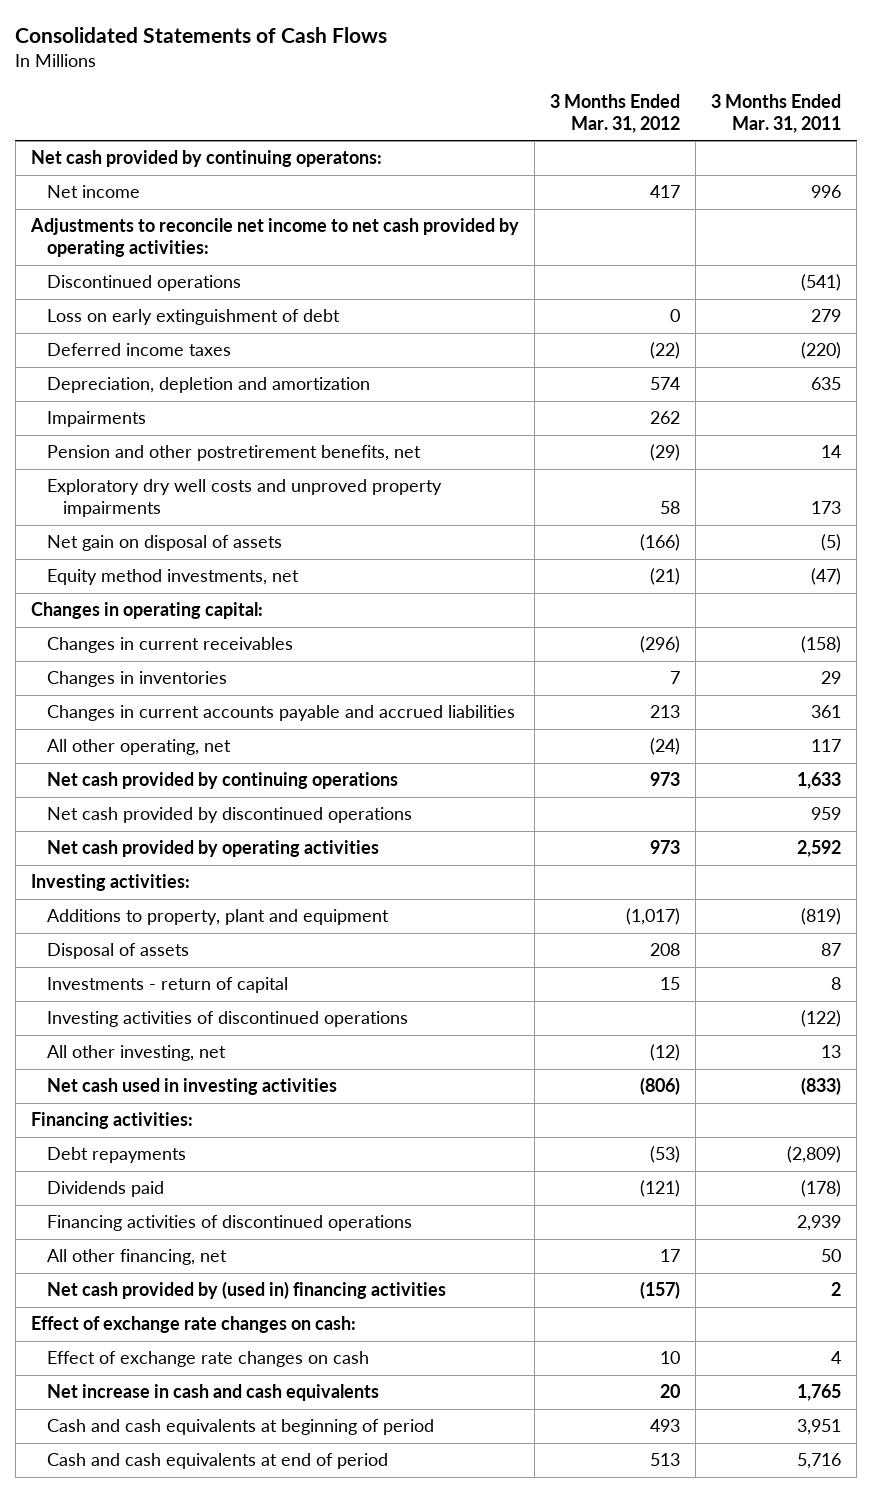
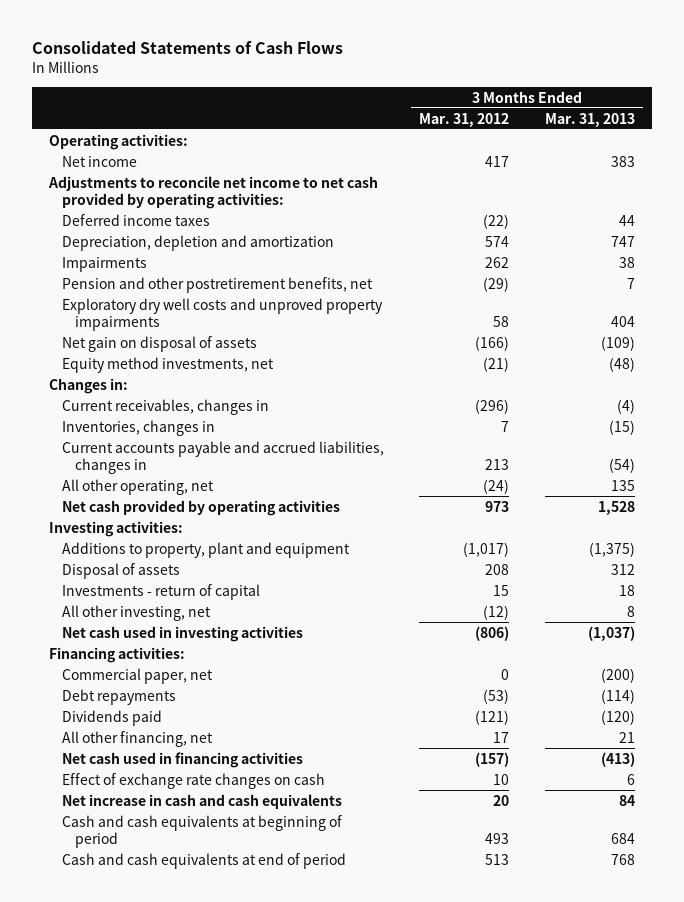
[711,94,842,133] 3 Months Ended Mar. 31, 2011 -> none
none -> [544,112,635,127] Mar. 31, 2013
[30,150,382,168] Net cash provided by continuing operatons: -> [49,133,189,150] Operating activities:
[46,275,241,292] Discontinued operations -> none
[46,309,340,326] Loss on early extinguishment of debt -> none
[30,602,263,620] Changes in operating capital: -> [49,377,129,394] Changes in:
[46,637,293,654] Changes in current receivables -> [62,398,270,415] Current receivables, changes in
[46,671,227,688] Changes in inventories -> [62,419,216,436] Inventories, changes in
[46,705,515,722] Changes in current accounts payable and accrued liabilities -> [62,440,385,474] Current accounts payable and accrued liabilities, changes in
[46,772,398,790] Net cash provided by continuing operations -> none
[46,807,412,824] Net cash provided by discontinued operations -> none
[46,1011,408,1028] Investing activities of discontinued operations -> none
none -> [62,667,214,684] Commercial paper, net
[46,1215,412,1232] Financing activities of discontinued operations -> none
[30,1316,356,1334] Effect of exchange rate changes on cash: -> none
[46,1281,446,1300] Net cash provided by (used in) financing activities -> [62,751,304,768] Net cash used in financing activities

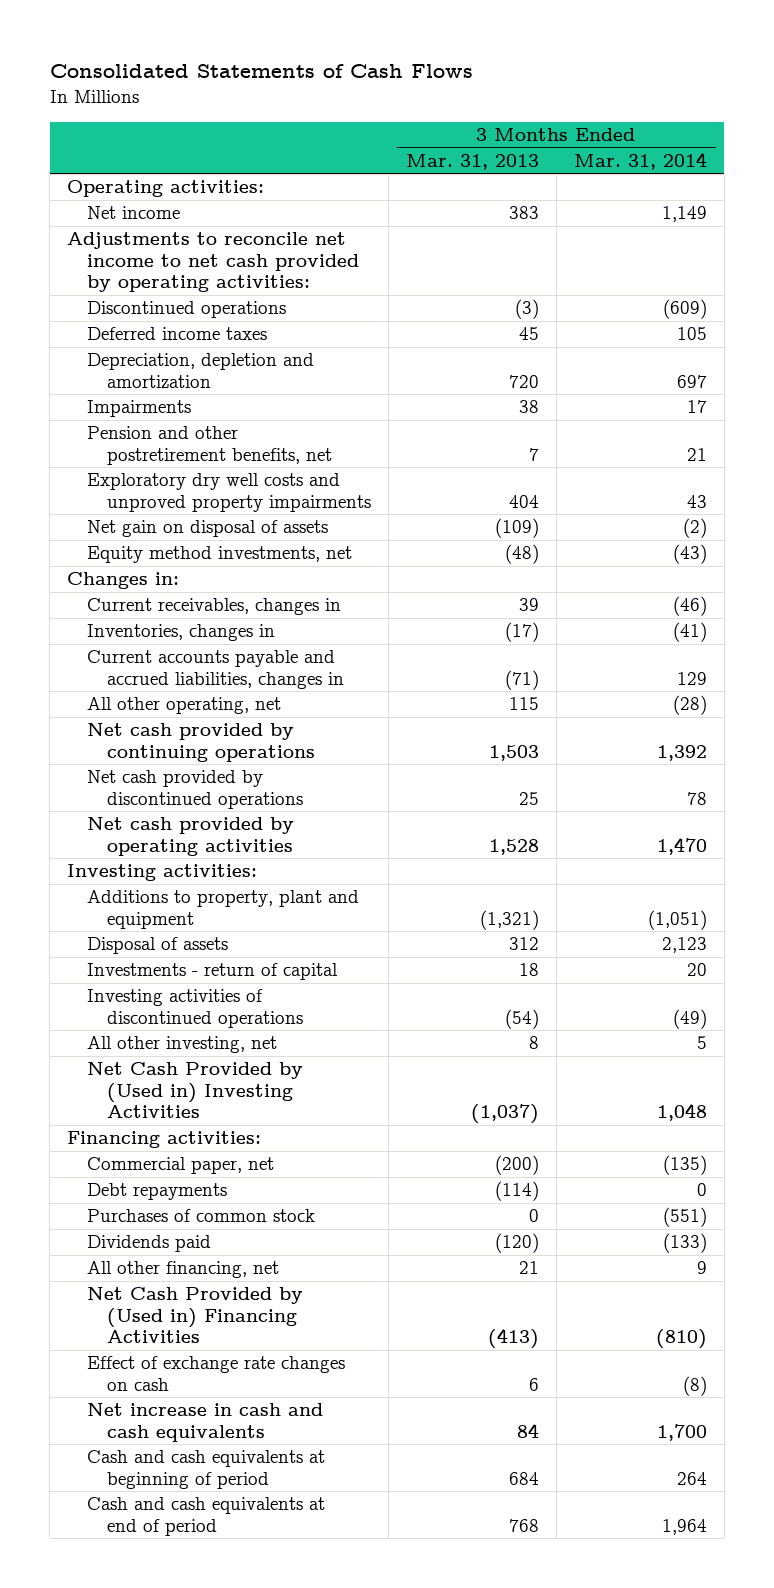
[419,112,510,127] Mar. 31, 2012 -> none
none -> [573,151,707,170] Mar. 31, 2014
none -> [87,301,287,319] Discontinued operations
[618,214,635,226] 44 -> [518,327,539,341] 45
[610,235,635,247] 747 -> [508,374,539,388] 720
[616,398,635,414] (4) -> [518,598,539,612] 39
[608,419,635,435] (15) -> [504,622,539,643] (17)
[608,457,635,473] (54) -> [504,669,539,690] (71)
[610,479,635,491] 135 -> [508,697,539,711] 115
none -> [87,723,315,762] Net cash provided by continuing operations
none -> [87,770,303,809] Net cash provided by discontinued operations
[588,541,635,557] (1,375) -> [479,909,539,930] (1,321)
none -> [87,989,303,1028] Investing activities of discontinued operations
[62,625,304,642] Net cash used in investing activities -> [87,1062,304,1119] Net Cash Provided by (Used in) Investing Activities
none -> [87,1209,316,1223] Purchases of common stock
[62,751,304,768] Net cash used in financing activities -> [87,1287,304,1344] Net Cash Provided by (Used in) Financing Activities

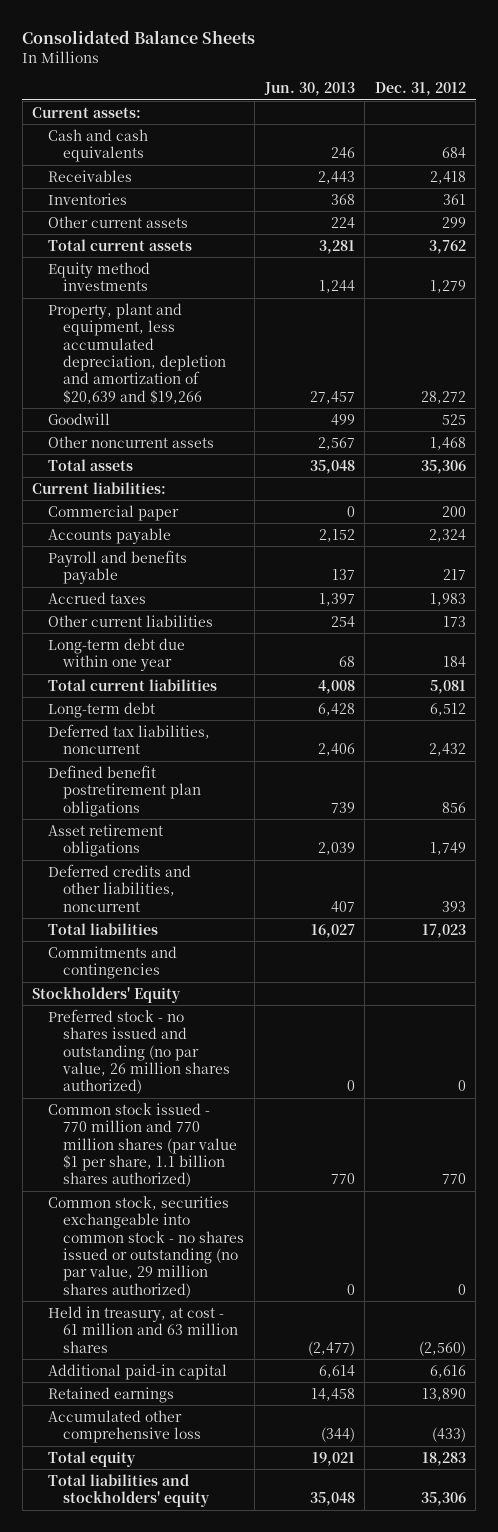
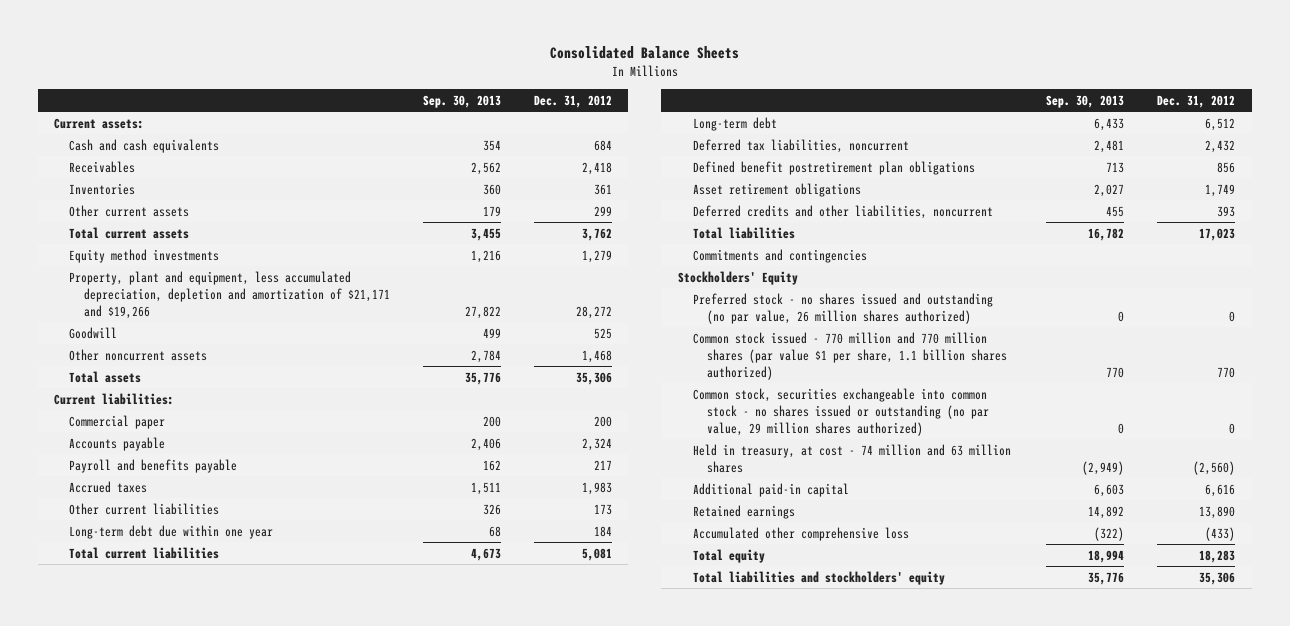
[263,82,355,97] Jun. 30, 2013 -> none
none -> [422,94,501,108] Sep. 30, 2013
[47,302,227,404] Property, plant and equipment, less accumulated depreciation, depletion and amortization of $20,639 and $19,266 -> [69,270,390,319] Property, plant and equipment, less accumulated depreciation, depletion and amortization of $21,171 and $19,266
[47,1305,239,1353] Held in treasury, at cost - 61 million and 63 million shares -> [692,443,1011,473] Held in treasury, at cost - 74 million and 63 million shares

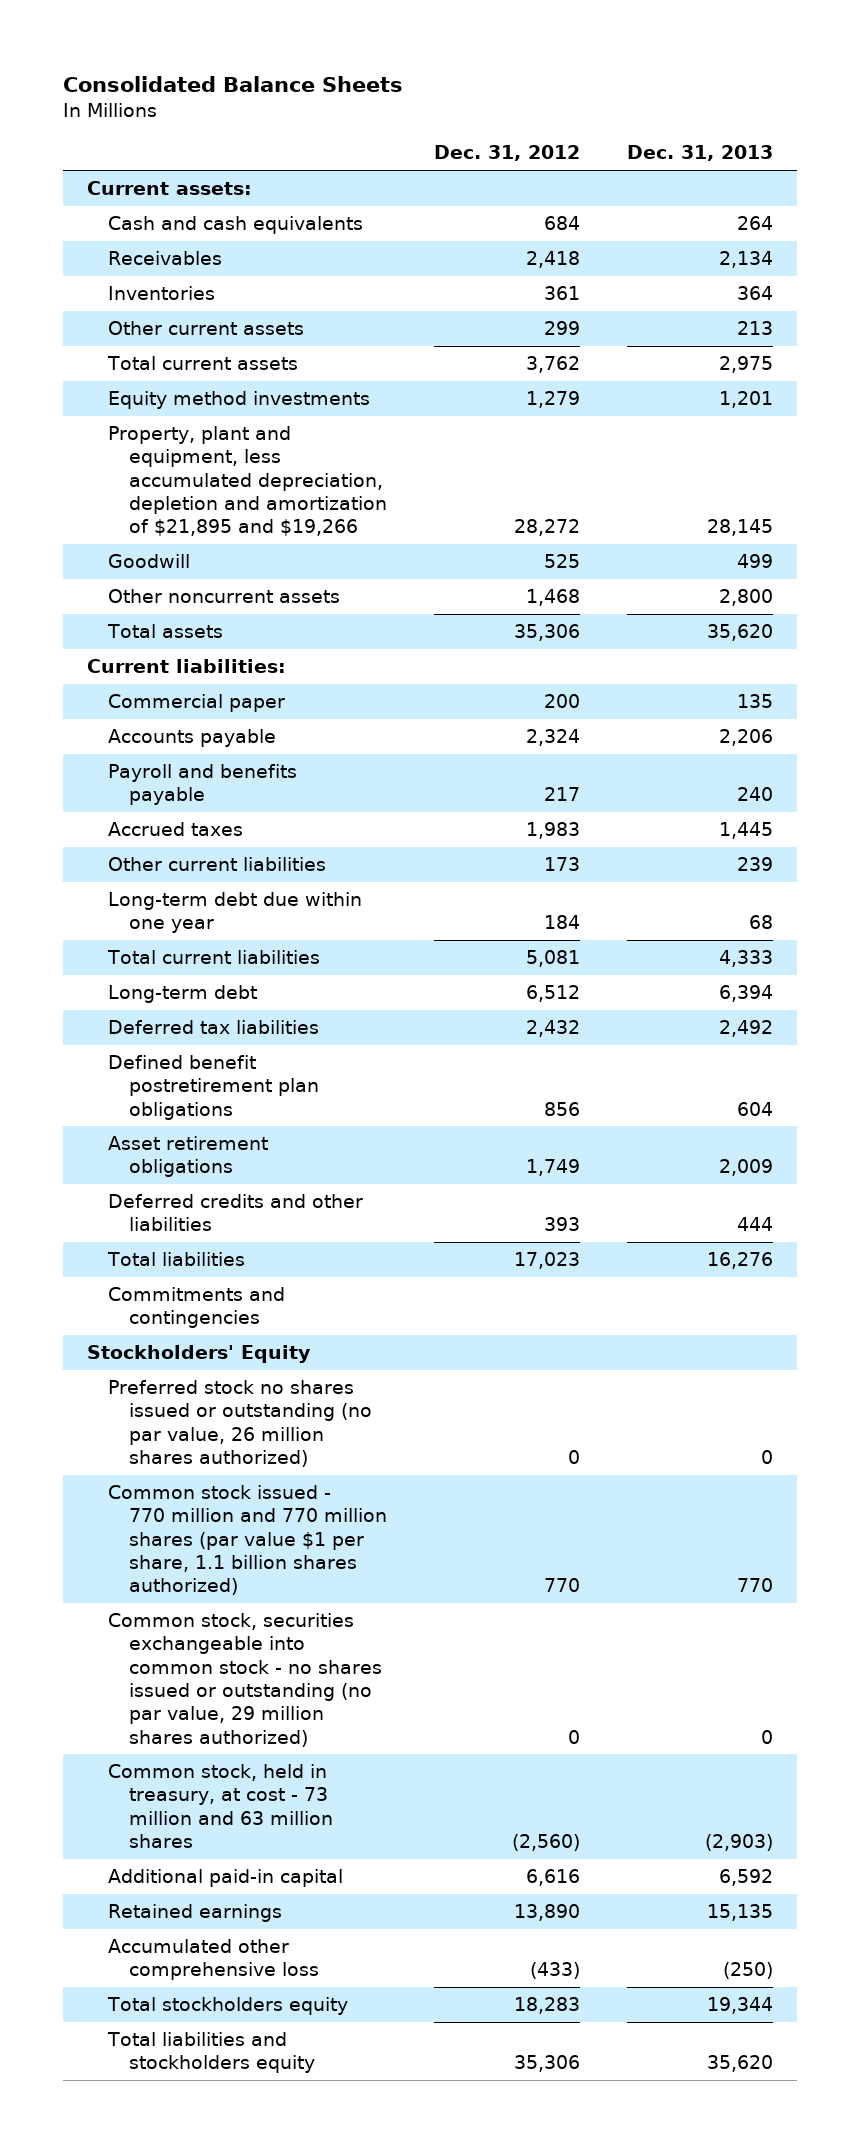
[422,94,501,108] Sep. 30, 2013 -> none
none -> [627,145,774,162] Dec. 31, 2013
[69,270,390,319] Property, plant and equipment, less accumulated depreciation, depletion and amortization of $21,171 and $19,266 -> [107,426,388,537] Property, plant and equipment, less accumulated depreciation, depletion and amortization of $21,895 and $19,266
[692,138,909,153] Deferred tax liabilities, noncurrent -> [107,1020,319,1035] Deferred tax liabilities
[692,204,993,219] Deferred credits and other liabilities, noncurrent -> [107,1194,363,1232] Deferred credits and other liabilities
[692,292,993,324] Preferred stock - no shares issued and outstanding (no par value, 26 million shares authorized) -> [107,1380,373,1467] Preferred stock no shares issued or outstanding (no par value, 26 million shares authorized)
[692,443,1011,473] Held in treasury, at cost - 74 million and 63 million shares -> [107,1764,334,1848] Common stock, held in treasury, at cost - 73 million and 63 million shares
[692,548,765,563] Total equity -> [106,1997,348,2016] Total stockholders equity
[692,570,945,585] Total liabilities and stockholders' equity -> [106,2032,316,2074] Total liabilities and stockholders equity

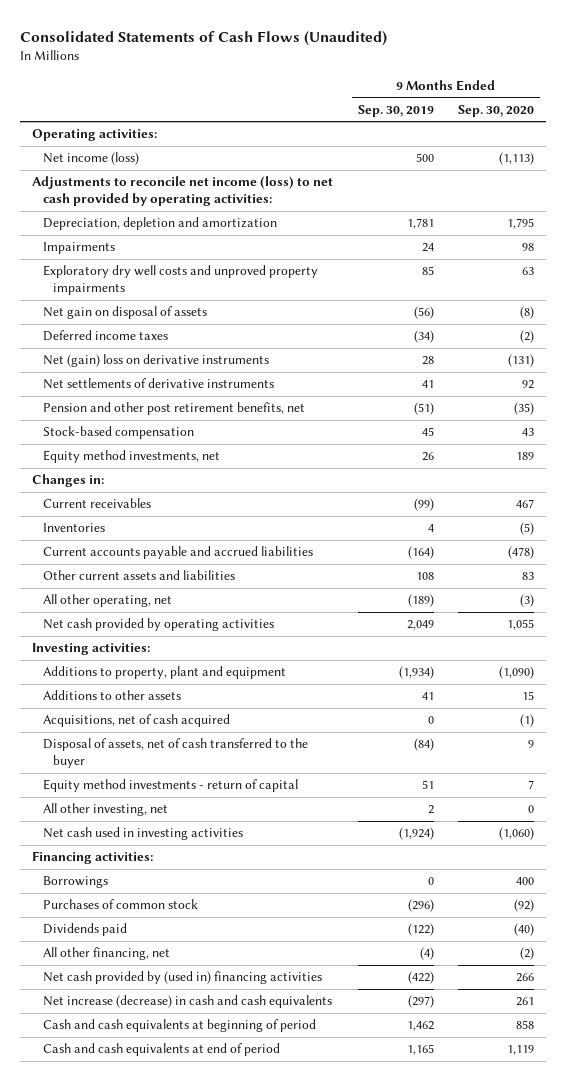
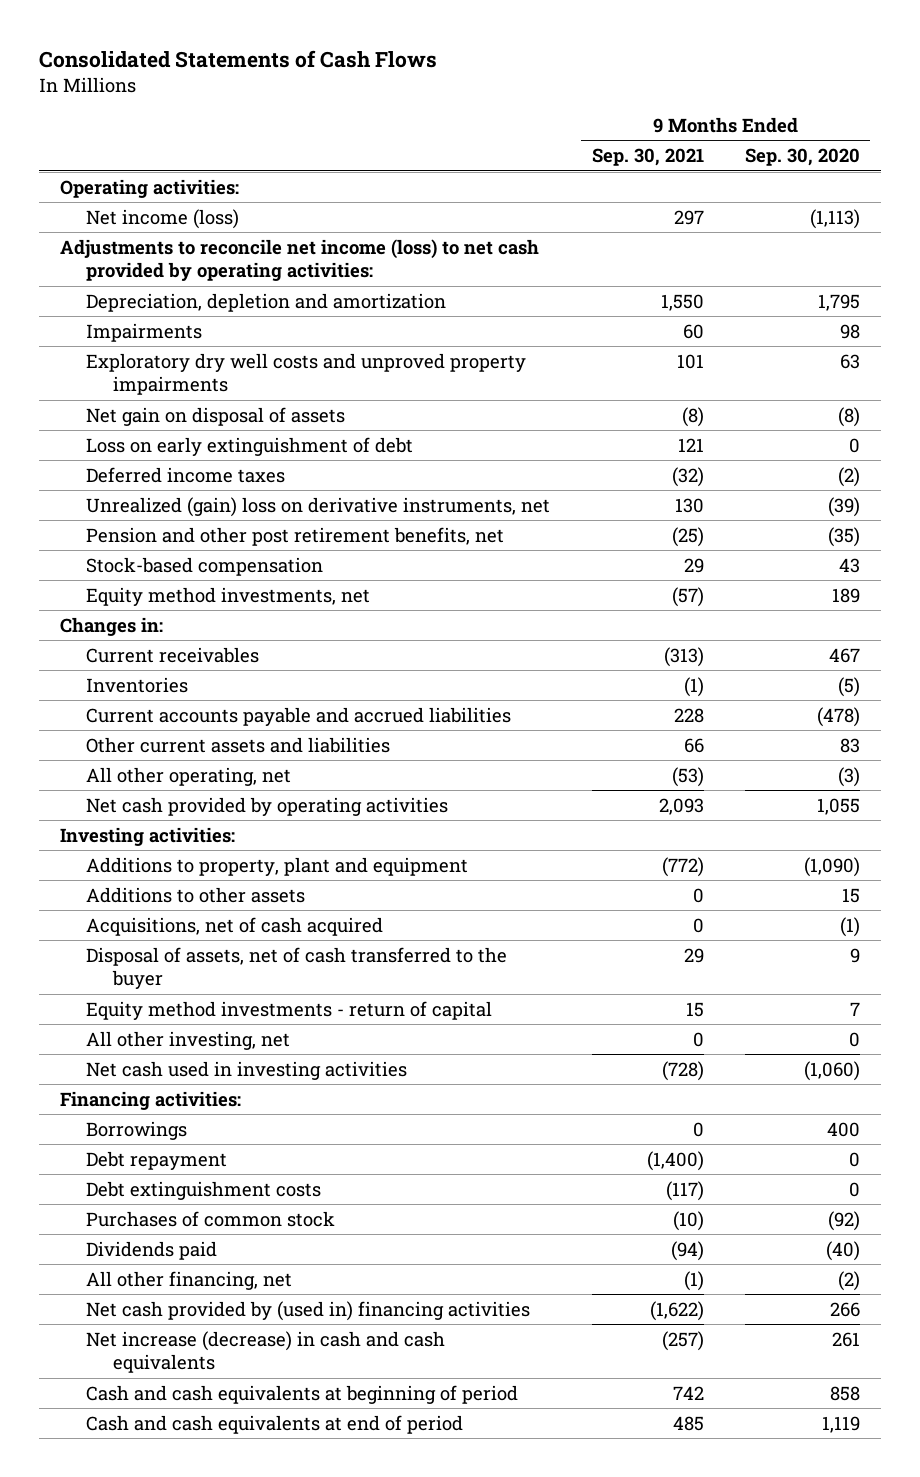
[20,30,388,46] Consolidated Statements of Cash Flows (Unaudited) -> [38,50,437,69] Consolidated Statements of Cash Flows
[357,104,434,117] Sep. 30, 2019 -> none
none -> [591,148,704,167] Sep. 30, 2021
none -> [86,436,414,456] Loss on early extinguishment of debt
[42,378,274,390] Net settlements of derivative instruments -> none
[42,354,269,368] Net (gain) loss on derivative instruments -> [86,496,551,517] Unrealized (gain) loss on derivative instruments, net
[507,354,534,368] (131) -> [828,496,861,517] (39)
none -> [86,1150,228,1170] Debt repayment
none -> [86,1180,322,1200] Debt extinguishment costs

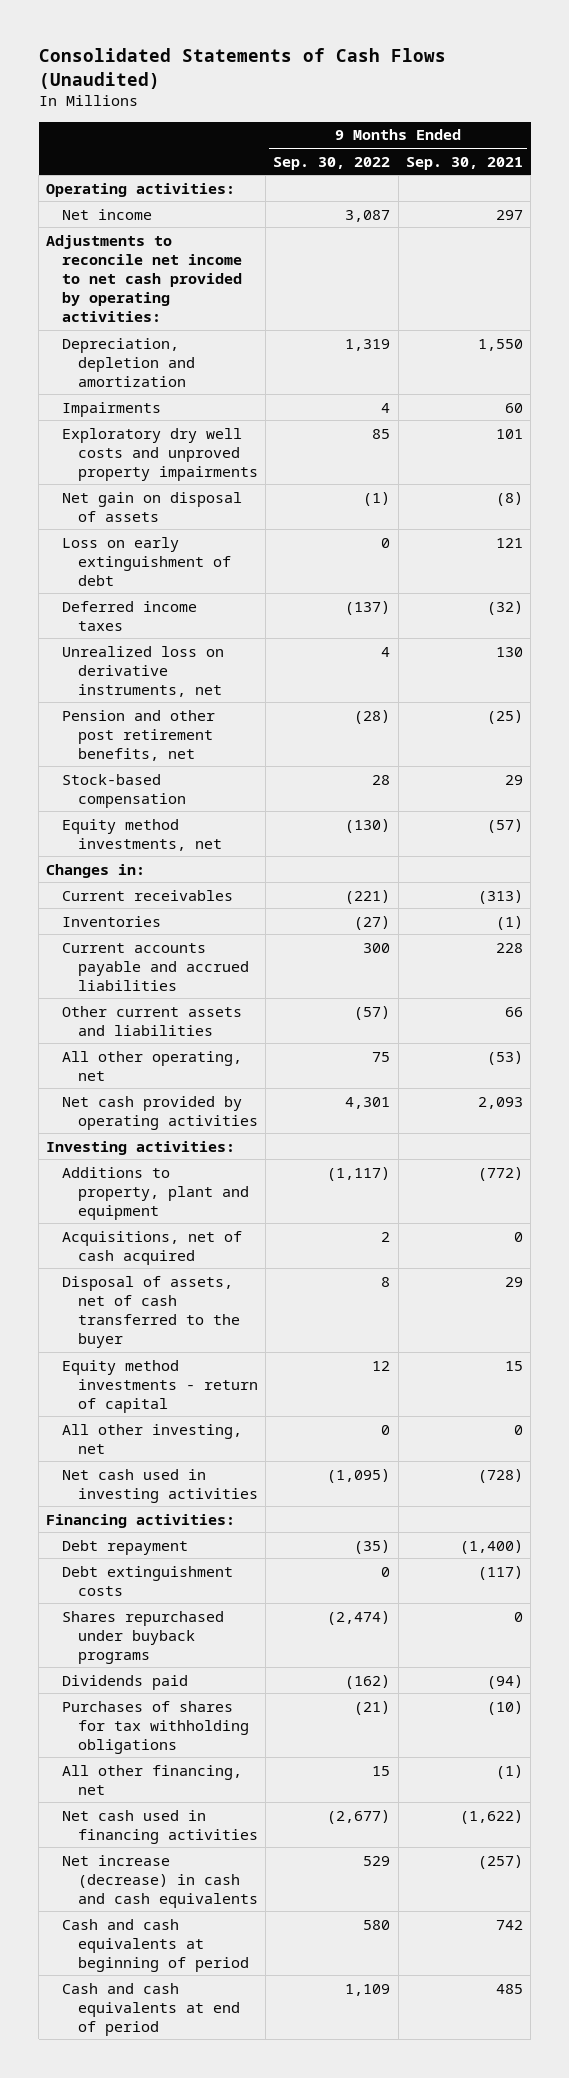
[38,50,437,69] Consolidated Statements of Cash Flows -> [38,48,446,89] Consolidated Statements of Cash Flows (Unaudited)
[745,148,861,167] Sep. 30, 2020 -> none
none -> [273,156,391,170] Sep. 30, 2022
[86,208,240,229] Net income (loss) -> [62,208,153,220] Net income
[59,238,539,282] Adjustments to reconcile net income (loss) to net cash provided by operating activities: -> [46,234,243,322] Adjustments to reconcile net income to net cash provided by operating activities:
[86,496,551,517] Unrealized (gain) loss on derivative instruments, net -> [62,645,225,697] Unrealized loss on derivative instruments, net
[86,886,306,903] Additions to other assets -> none
[86,1120,188,1140] Borrowings -> none
[86,1210,336,1227] Purchases of common stock -> none
none -> [62,1610,225,1664] Shares repurchased under buyback programs
none -> [62,1700,249,1754] Purchases of shares for tax withholding obligations
[86,1300,531,1321] Net cash provided by (used in) financing activities -> [62,1809,258,1844] Net cash used in financing activities

